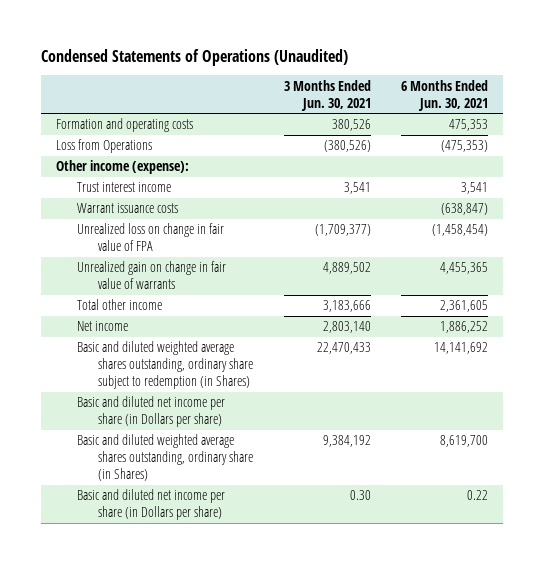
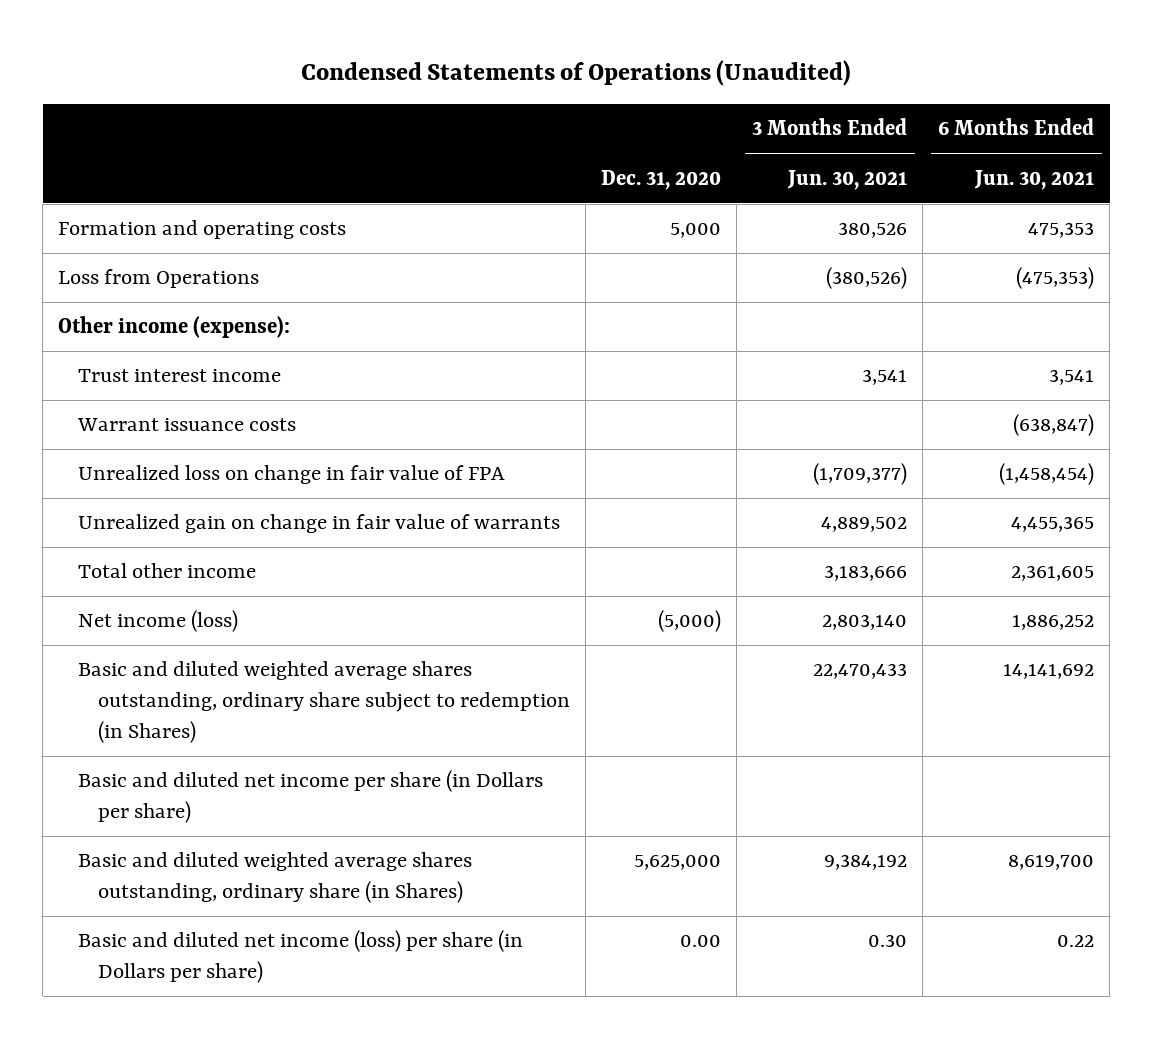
none -> [601,169,722,190] Dec. 31, 2020
[77,321,129,332] Net income -> [78,610,239,633] Net income (loss)
[77,489,226,521] Basic and diluted net income per share (in Dollars per share) -> [78,930,524,984] Basic and diluted net income (loss) per share (in Dollars per share)

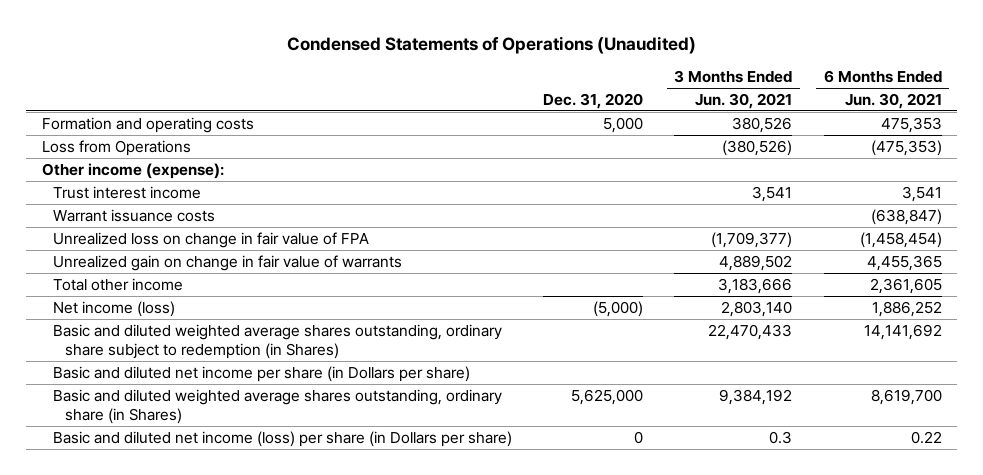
[680,935,722,948] 0.00 -> [634,430,644,444] 0
[868,934,908,948] 0.30 -> [769,430,793,444] 0.3

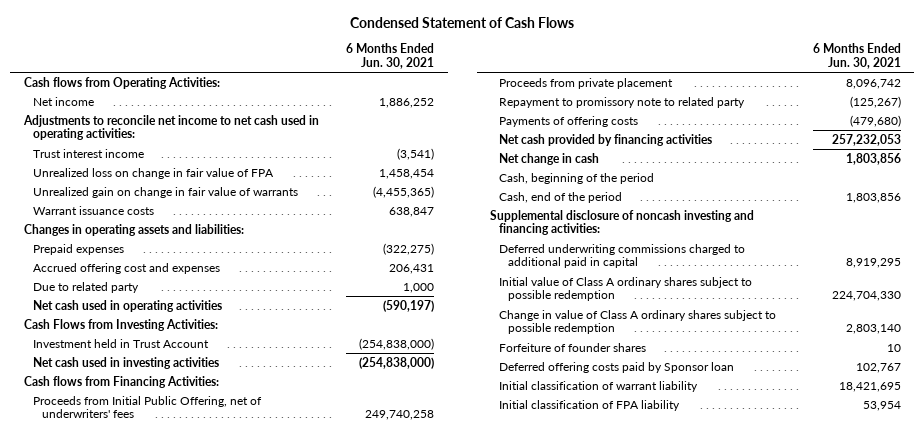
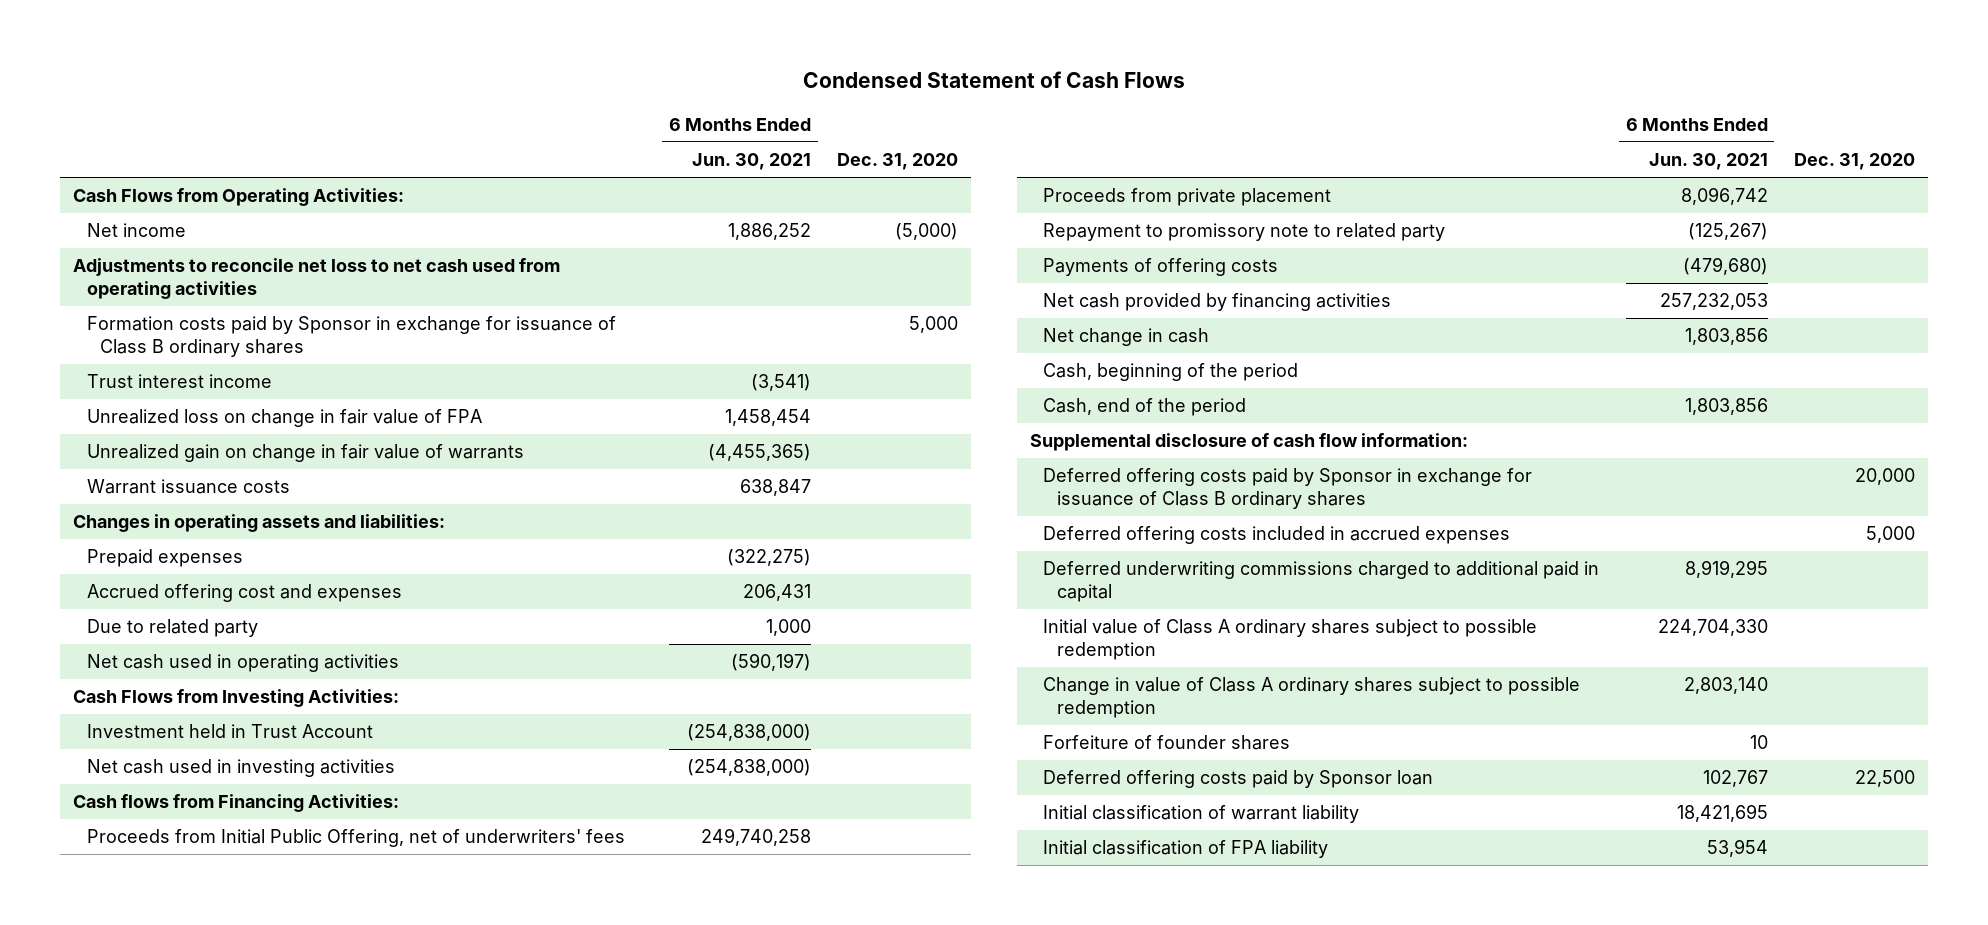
none -> [837,153,959,171] Dec. 31, 2020
[23,76,220,89] Cash flows from Operating Activities: -> [73,188,405,207] Cash Flows from Operating Activities:
[22,114,319,141] Adjustments to reconcile net income to net cash used in operating activities: -> [73,258,561,300] Adjustments to reconcile net loss to net cash used from operating activities
none -> [86,316,616,358] Formation costs paid by Sponsor in exchange for issuance of Class B ordinary shares
[490,209,755,236] Supplemental disclosure of noncash investing and financing activities: -> [1029,433,1468,452] Supplemental disclosure of cash flow information:
none -> [1043,468,1533,510] Deferred offering costs paid by Sponsor in exchange for issuance of Class B ordinary shares
none -> [1043,526,1511,545] Deferred offering costs included in accrued expenses

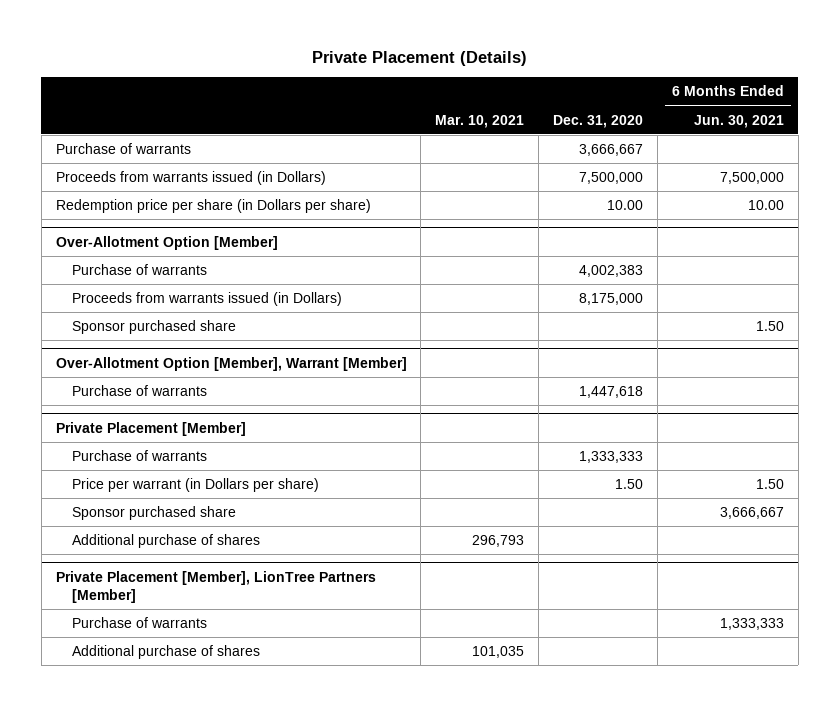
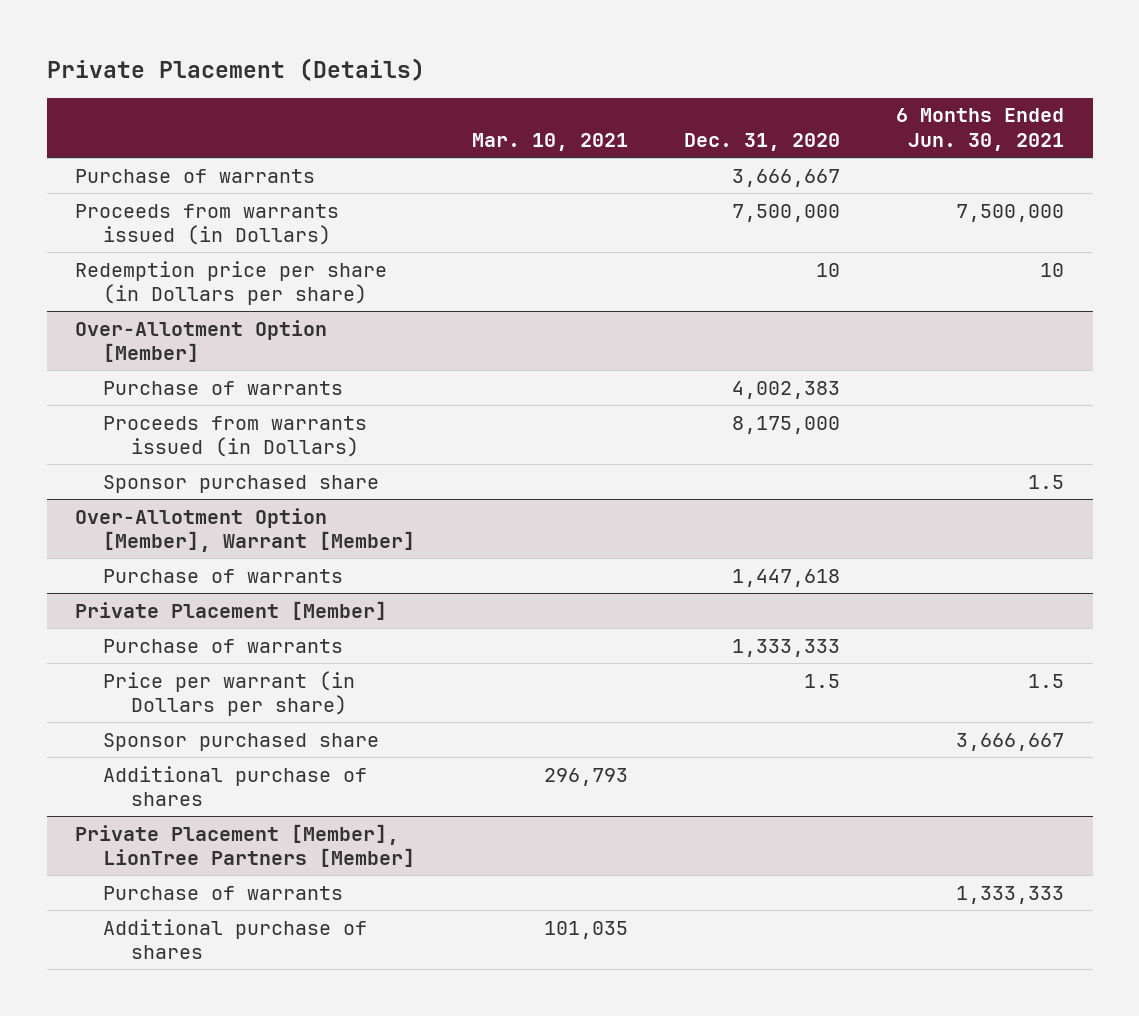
[607,200,644,211] 10.00 -> [815,262,840,277] 10
[747,200,784,211] 10.00 -> [1040,262,1065,277] 10
[755,321,784,332] 1.50 -> [1028,474,1065,489] 1.5
[615,479,644,490] 1.50 -> [803,673,840,688] 1.5
[755,479,784,490] 1.50 -> [1028,673,1065,688] 1.5

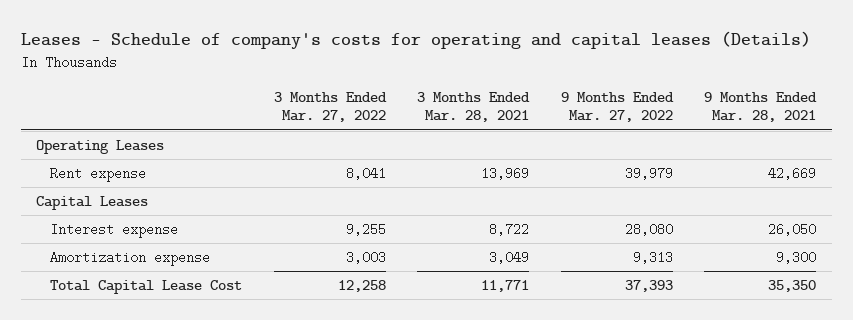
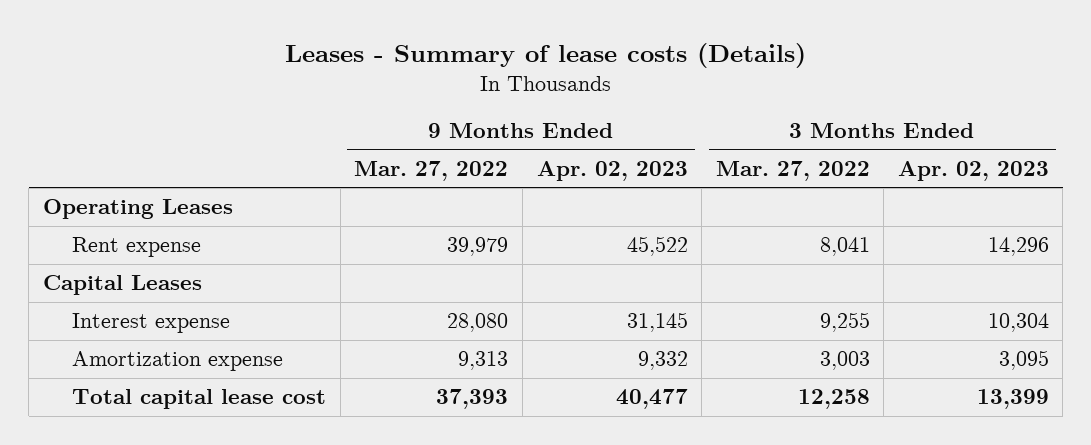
[20,31,811,50] Leases - Schedule of company's costs for operating and capital leases (Details) -> [284,42,806,68] Leases - Summary of lease costs (Details)
[417,91,531,123] 3 Months Ended Mar. 28, 2021 -> none
[704,91,818,123] 9 Months Ended Mar. 28, 2021 -> none
none -> [536,160,688,181] Apr. 02, 2023
none -> [897,160,1049,181] Apr. 02, 2023
[50,279,243,294] Total Capital Lease Cost -> [72,389,327,410] Total capital lease cost

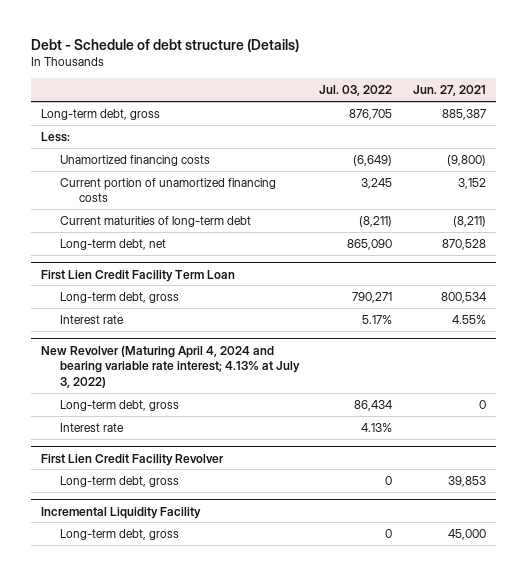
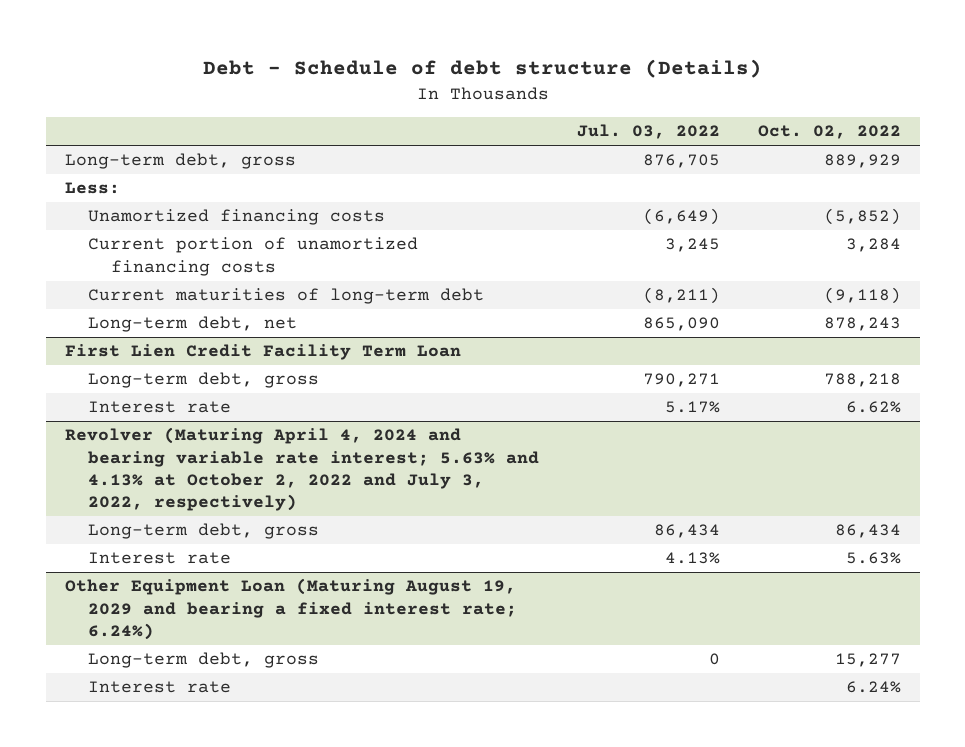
[412,85,486,97] Jun. 27, 2021 -> none
none -> [757,125,901,140] Oct. 02, 2022
[41,345,301,388] New Revolver (Maturing April 4, 2024 and bearing variable rate interest; 4.13% at July 3, 2022) -> [64,427,539,512] Revolver (Maturing April 4, 2024 and bearing variable rate interest; 5.63% and 4.13% at October 2, 2022 and July 3, 2022, respectively)
[41,453,225,466] First Lien Credit Facility Revolver -> none
[60,475,180,487] Long-term debt, gross -> none
[41,506,202,519] Incremental Liquidity Facility -> [64,578,517,641] Other Equipment Loan (Maturing August 19, 2029 and bearing a fixed interest rate; 6.24%)
none -> [87,681,231,694] Interest rate

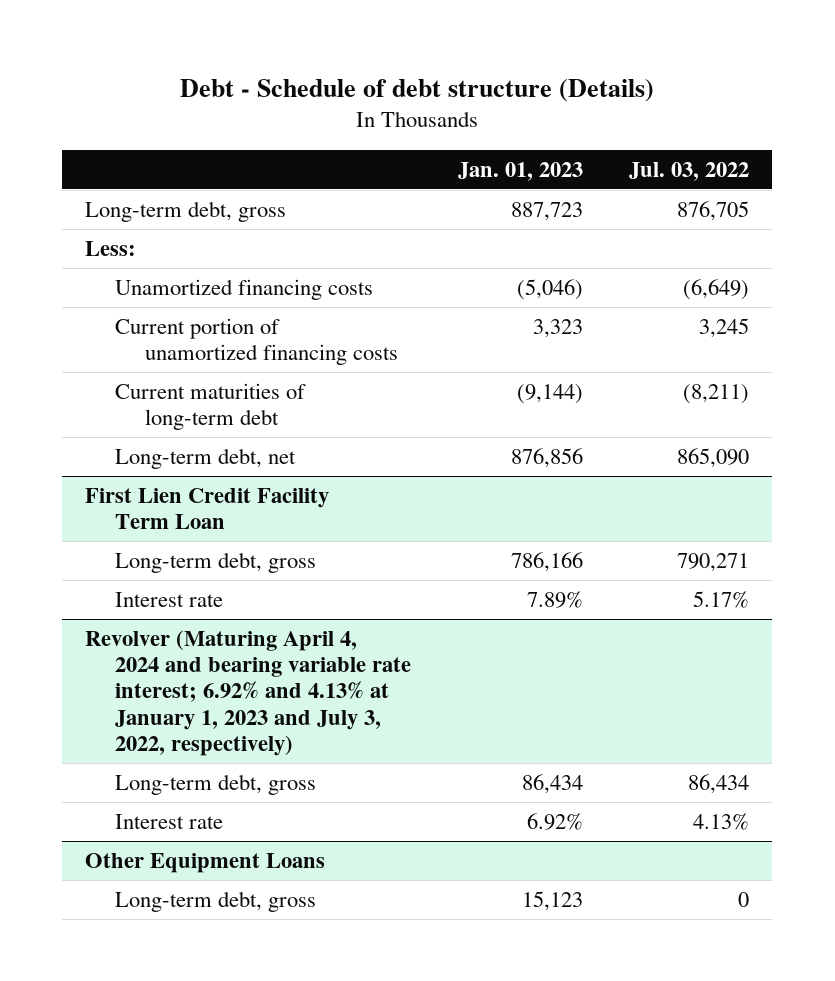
[757,125,901,140] Oct. 02, 2022 -> none
none -> [457,161,583,181] Jan. 01, 2023
[64,427,539,512] Revolver (Maturing April 4, 2024 and bearing variable rate interest; 5.63% and 4.13% at October 2, 2022 and July 3, 2022, respectively) -> [85,629,412,756] Revolver (Maturing April 4, 2024 and bearing variable rate interest; 6.92% and 4.13% at January 1, 2023 and July 3, 2022, respectively)
[64,578,517,641] Other Equipment Loan (Maturing August 19, 2029 and bearing a fixed interest rate; 6.24%) -> [85,852,326,873] Other Equipment Loans
[87,681,231,694] Interest rate -> none

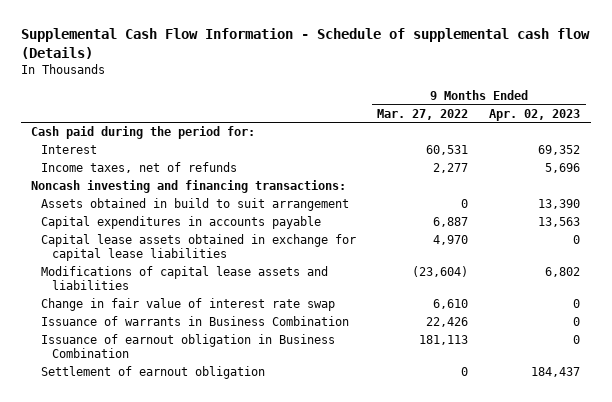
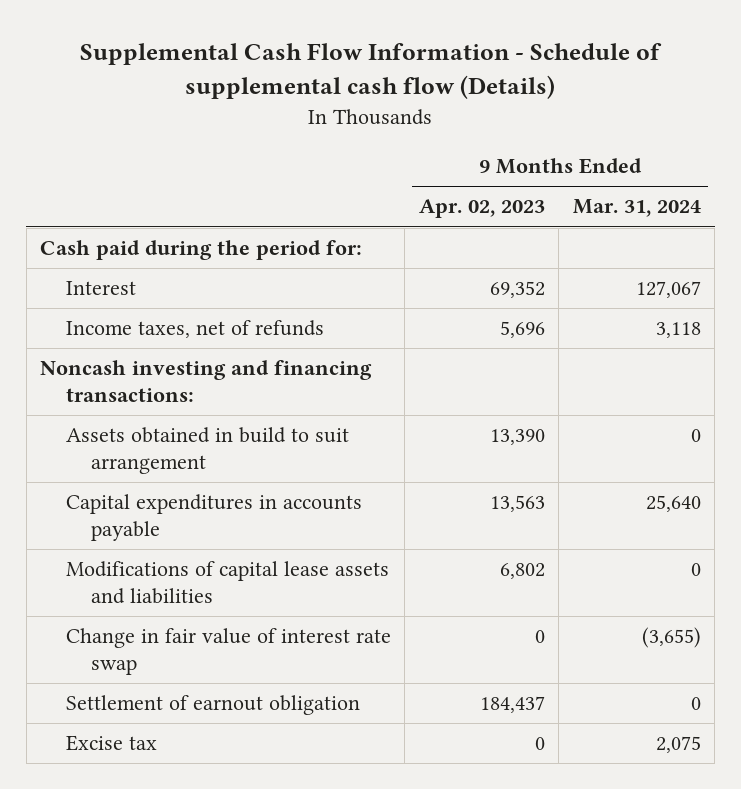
[377,108,469,120] Mar. 27, 2022 -> none
none -> [572,199,701,218] Mar. 31, 2024
[41,234,357,262] Capital lease assets obtained in exchange for capital lease liabilities -> none
[41,316,350,327] Issuance of warrants in Business Combination -> none
[41,334,336,359] Issuance of earnout obligation in Business Combination -> none
none -> [65,735,157,752] Excise tax

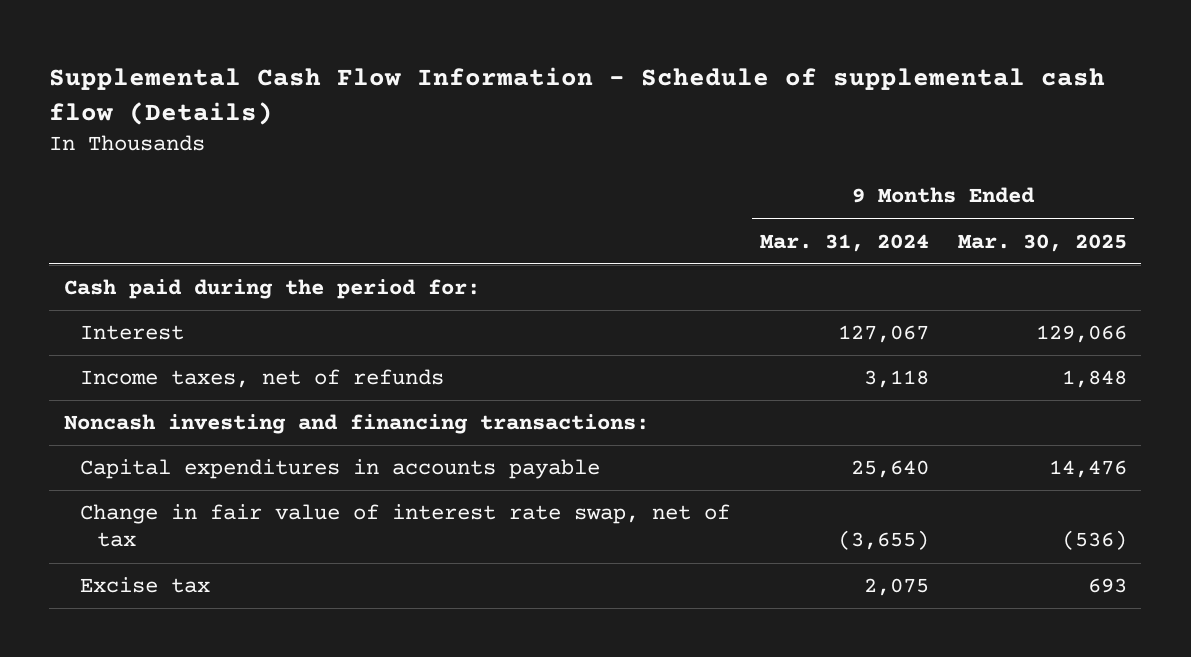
[418,199,545,219] Apr. 02, 2023 -> none
none -> [957,233,1127,252] Mar. 30, 2025
[65,427,349,475] Assets obtained in build to suit arrangement -> none
[65,561,389,605] Modifications of capital lease assets and liabilities -> none
[65,695,360,716] Settlement of earnout obligation -> none
[65,628,391,676] Change in fair value of interest rate swap -> [80,504,731,548] Change in fair value of interest rate swap, net of tax

